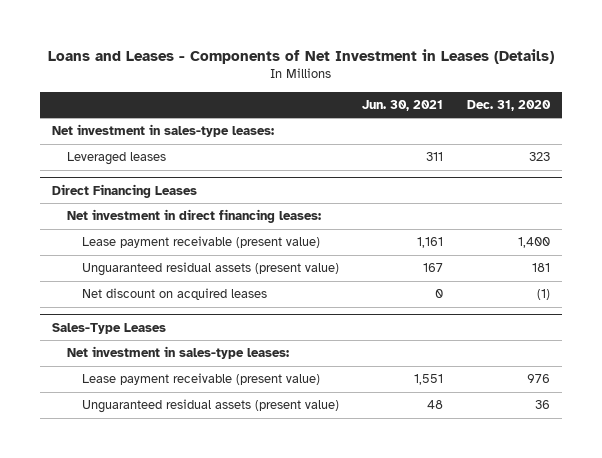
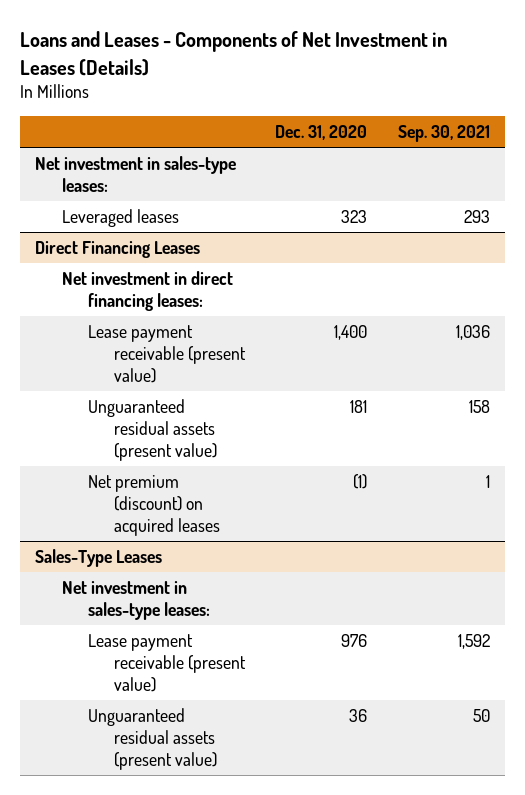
[362,99,444,111] Jun. 30, 2021 -> none
none -> [398,125,491,143] Sep. 30, 2021
[81,288,267,301] Net discount on acquired leases -> [87,474,220,537] Net premium (discount) on acquired leases

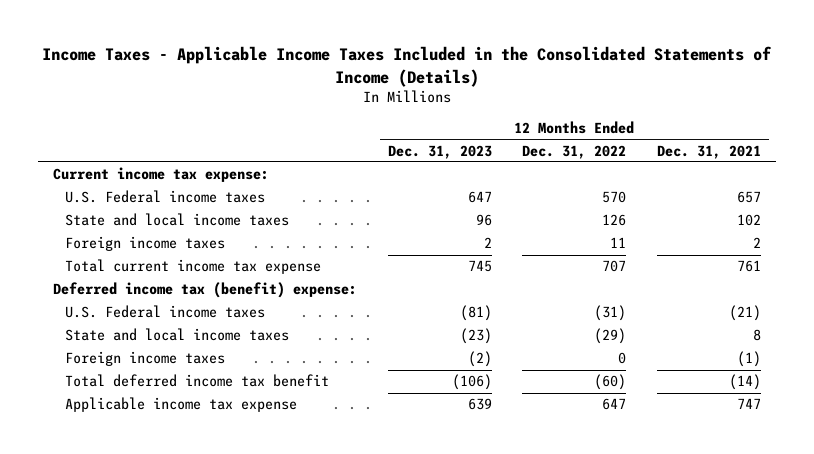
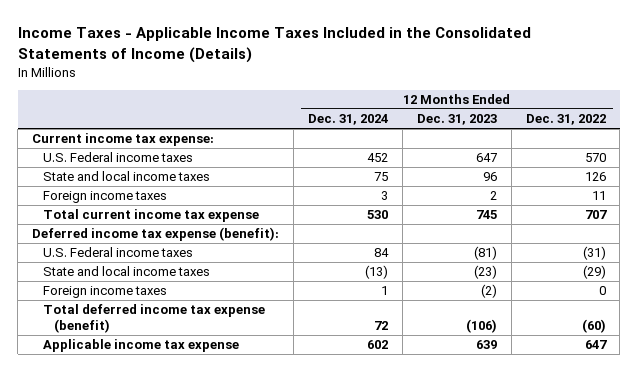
[657,144,762,159] Dec. 31, 2021 -> none
none -> [307,114,388,126] Dec. 31, 2024
[53,282,358,299] Deferred income tax (benefit) expense: -> [32,227,280,242] Deferred income tax expense (benefit):
[65,374,330,388] Total deferred income tax benefit -> [43,304,266,333] Total deferred income tax expense (benefit)

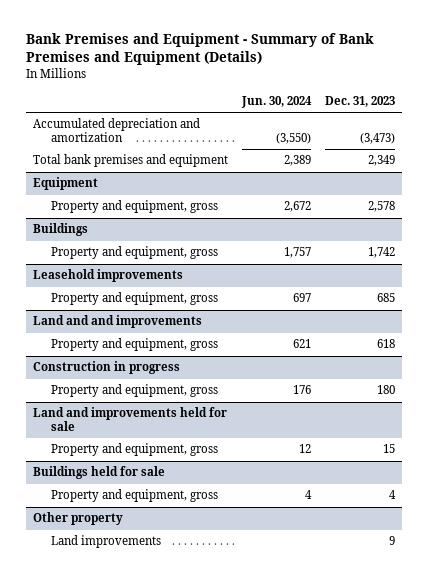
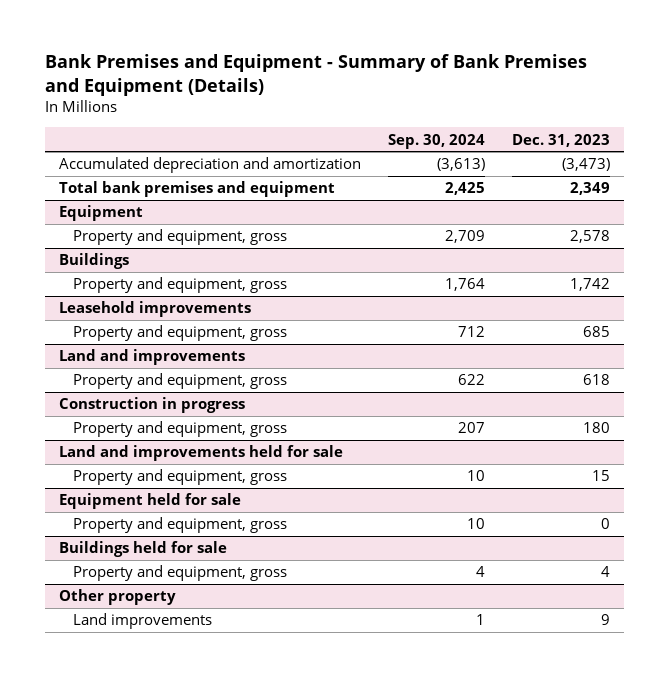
[240,96,312,109] Jun. 30, 2024 -> none
none -> [387,133,485,149] Sep. 30, 2024
[33,315,203,329] Land and and improvements -> [58,349,245,366] Land and improvements
none -> [58,493,241,510] Equipment held for sale
none -> [72,517,287,534] Property and equipment, gross

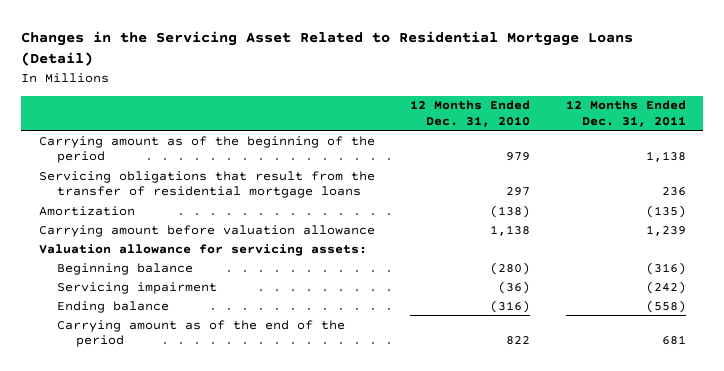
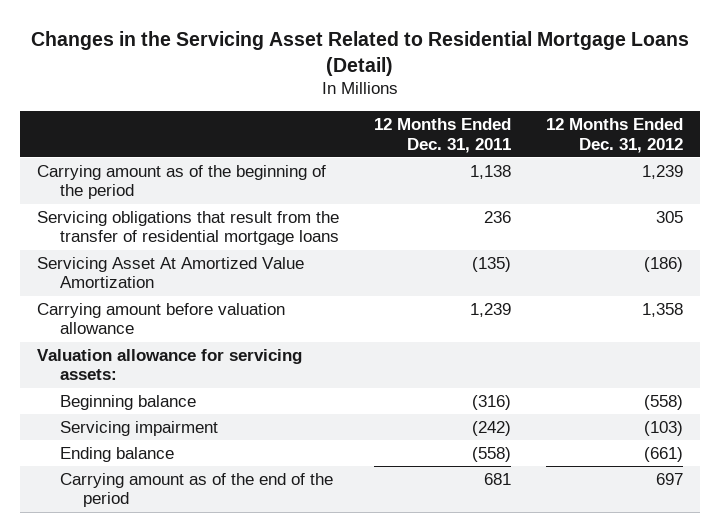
[410,100,531,127] 12 Months Ended Dec. 31, 2010 -> none
none -> [545,118,683,153] 12 Months Ended Dec. 31, 2012
[38,205,135,216] Amortization -> [37,256,305,289] Servicing Asset At Amortized Value Amortization

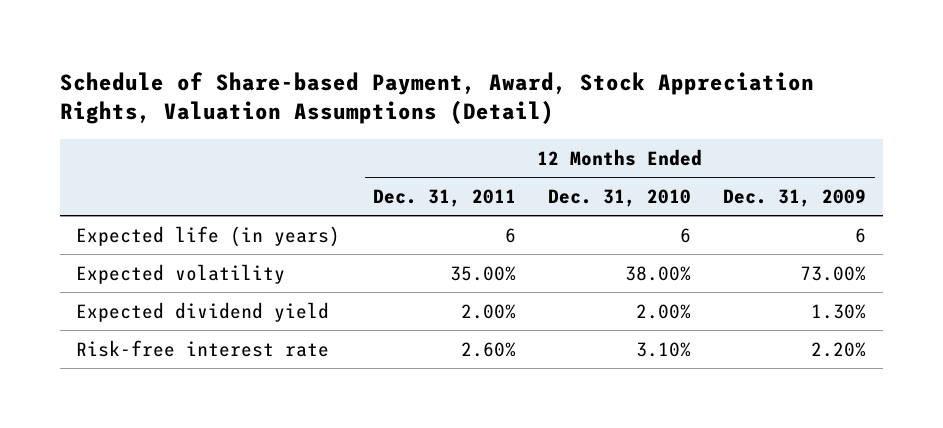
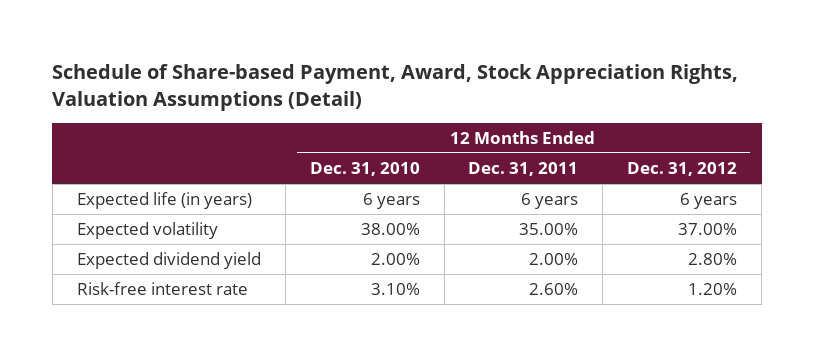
[723,188,867,207] Dec. 31, 2009 -> none
none -> [627,162,738,177] Dec. 31, 2012
[504,227,516,243] 6 -> [521,193,579,210] 6 years
[680,227,692,243] 6 -> [362,193,420,210] 6 years

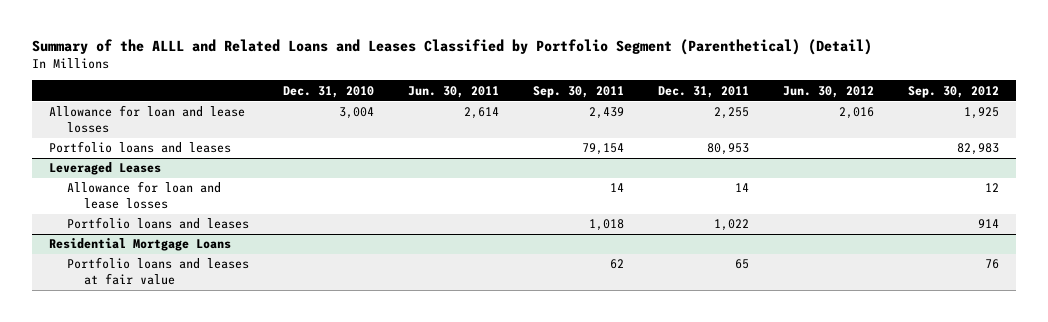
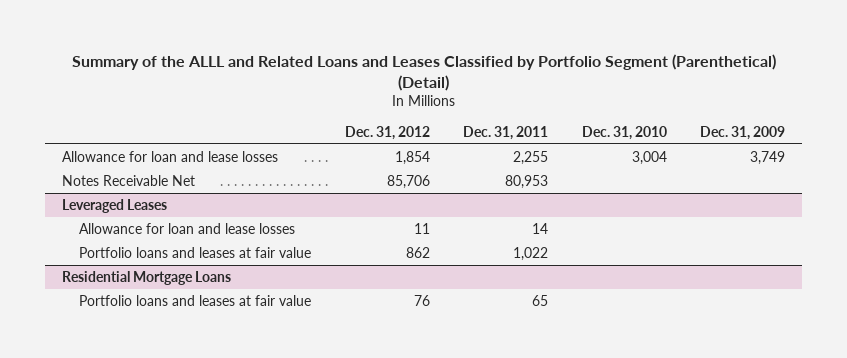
[407,85,499,98] Jun. 30, 2011 -> none
[532,85,624,98] Sep. 30, 2011 -> none
[782,85,874,98] Jun. 30, 2012 -> none
[907,85,999,98] Sep. 30, 2012 -> none
none -> [344,125,430,140] Dec. 31, 2012
none -> [700,125,786,140] Dec. 31, 2009
[49,141,232,154] Portfolio loans and leases -> [62,175,196,187] Notes Receivable Net
[66,217,249,230] Portfolio loans and leases -> [78,247,311,259] Portfolio loans and leases at fair value

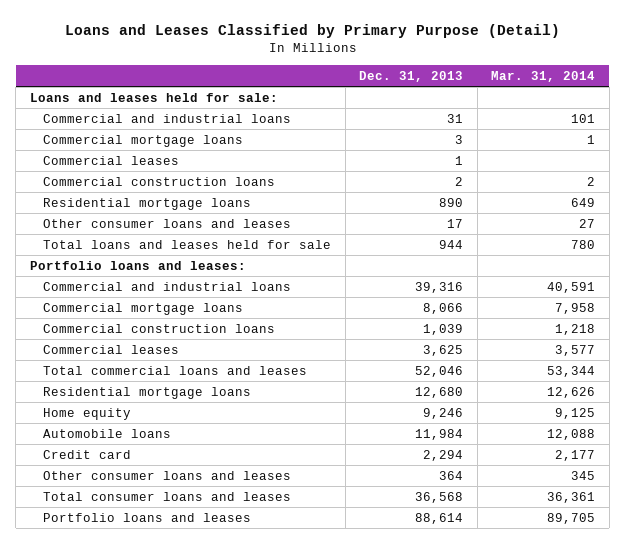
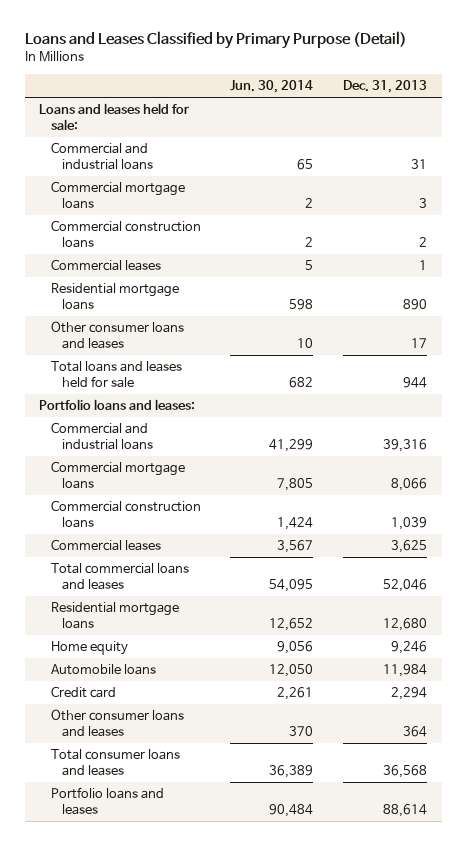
[491,70,596,82] Mar. 31, 2014 -> none
none -> [230,80,314,94] Jun. 30, 2014
[42,155,179,165] Commercial leases -> [50,259,161,272] Commercial leases

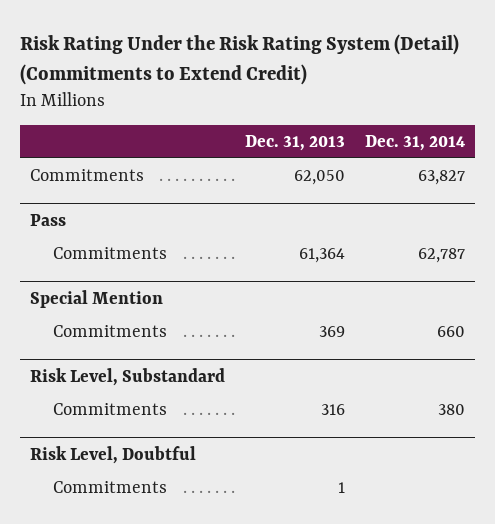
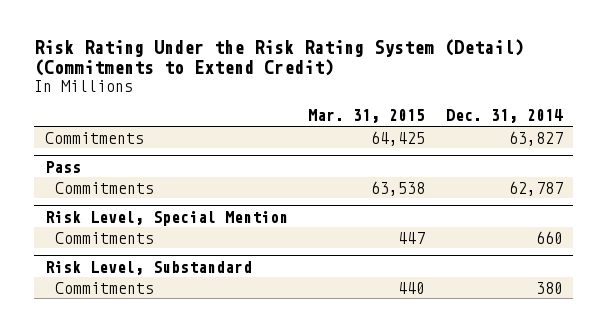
[244,134,345,151] Dec. 31, 2013 -> none
none -> [308,109,426,124] Mar. 31, 2015
[29,289,163,308] Special Mention -> [44,210,288,226] Risk Level, Special Mention
[29,445,196,464] Risk Level, Doubtful -> none
[52,480,167,493] Commitments -> none

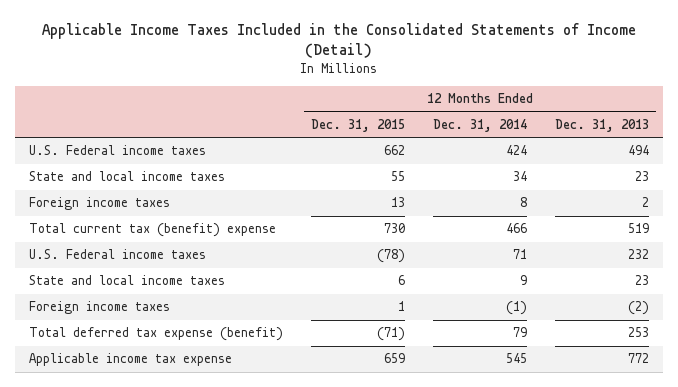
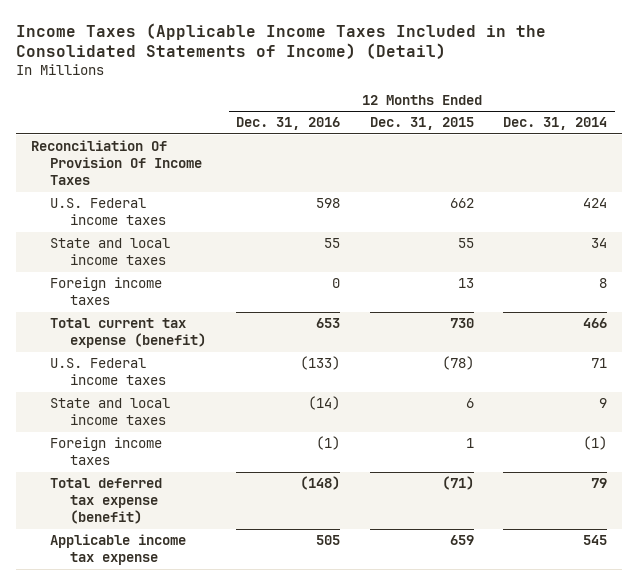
[41,23,636,59] Applicable Income Taxes Included in the Consolidated Statements of Income (Detail) -> [15,22,546,60] Income Taxes (Applicable Income Taxes Included in the Consolidated Statements of Income) (Detail)
[555,118,650,132] Dec. 31, 2013 -> none
none -> [236,117,341,131] Dec. 31, 2016
none -> [30,140,203,186] Reconciliation Of Provision Of Income Taxes
[28,223,276,238] Total current tax (benefit) expense -> [50,318,207,349] Total current tax expense (benefit)

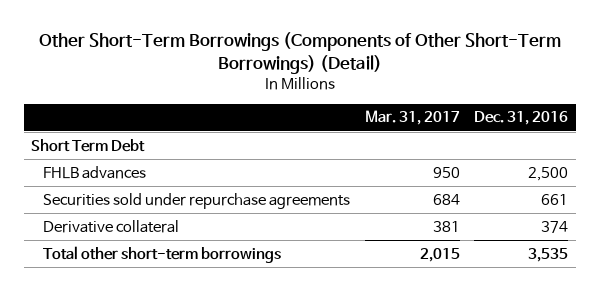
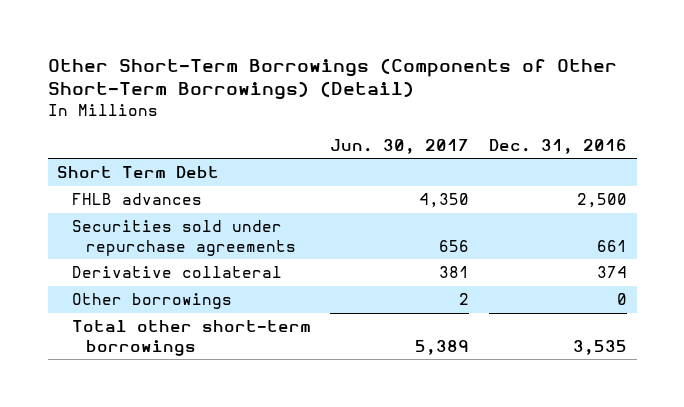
[364,110,460,126] Mar. 31, 2017 -> none
none -> [330,138,470,154] Jun. 30, 2017
none -> [71,293,232,310] Other borrowings

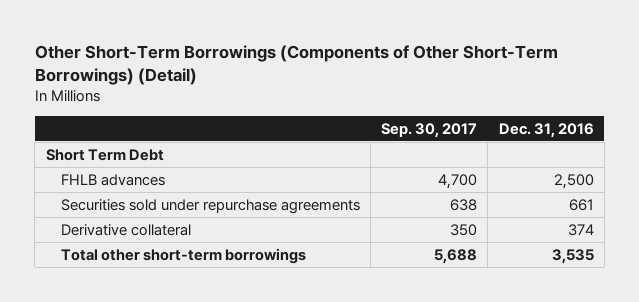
[330,138,470,154] Jun. 30, 2017 -> none
none -> [381,122,478,138] Sep. 30, 2017
[71,293,232,310] Other borrowings -> none

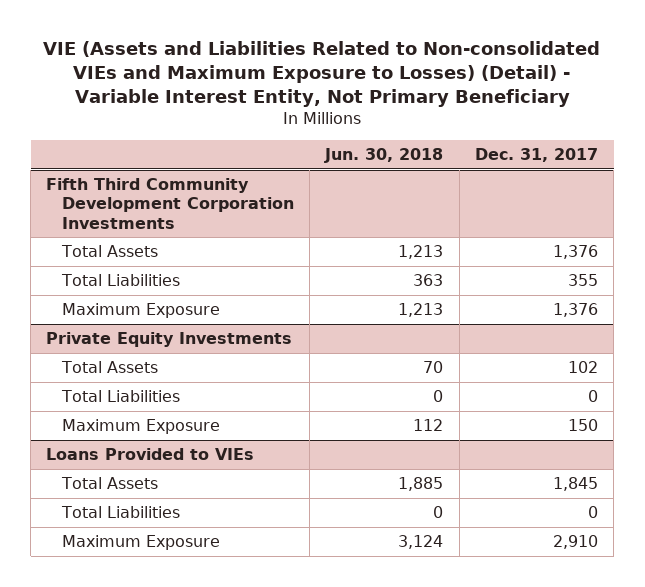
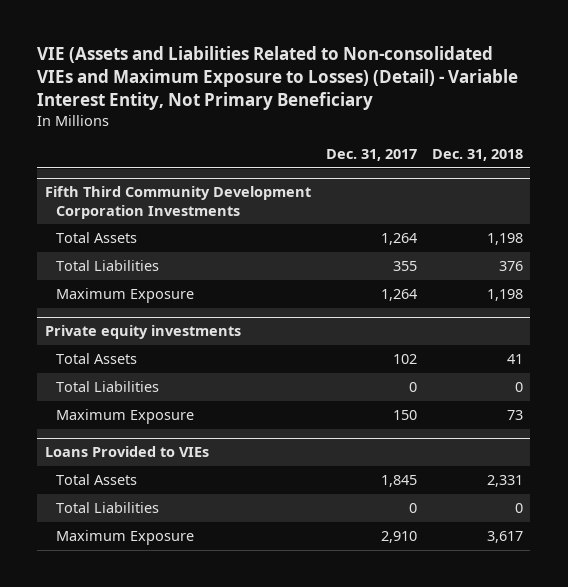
[324,148,444,164] Jun. 30, 2018 -> none
none -> [431,149,523,162] Dec. 31, 2018
[553,244,599,259] 1,376 -> [380,233,417,246] 1,264
[553,302,599,317] 1,376 -> [380,289,417,302] 1,264
[46,331,293,347] Private Equity Investments -> [44,325,241,340] Private equity investments

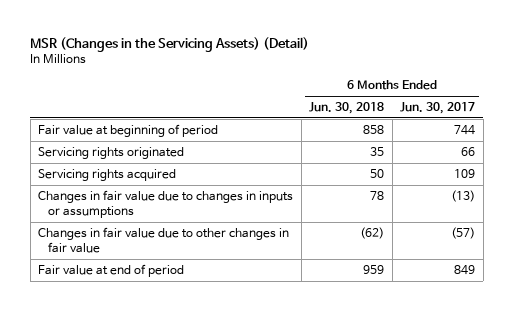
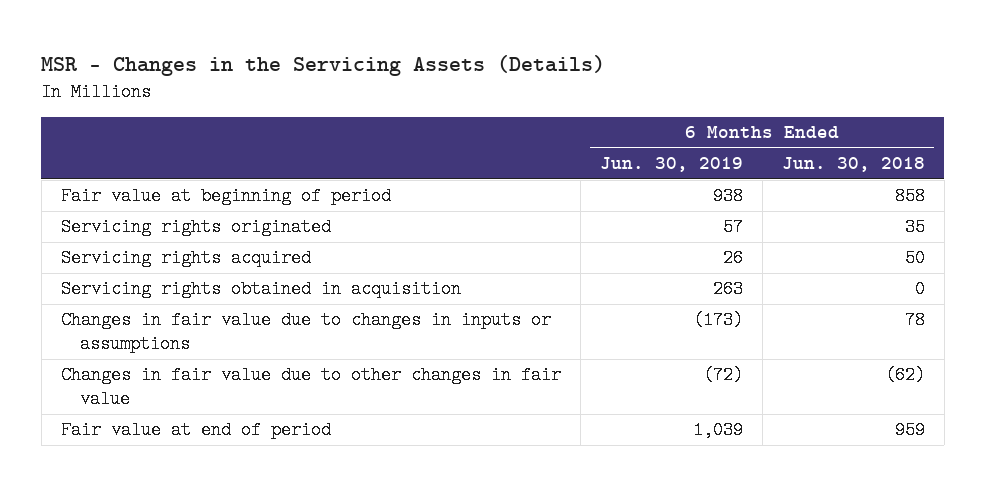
[30,36,310,52] MSR (Changes in the Servicing Assets) (Detail) -> [41,55,606,77] MSR - Changes in the Servicing Assets (Details)
[400,102,476,115] Jun. 30, 2017 -> none
none -> [599,157,743,173] Jun. 30, 2019
none -> [60,280,461,299] Servicing rights obtained in acquisition

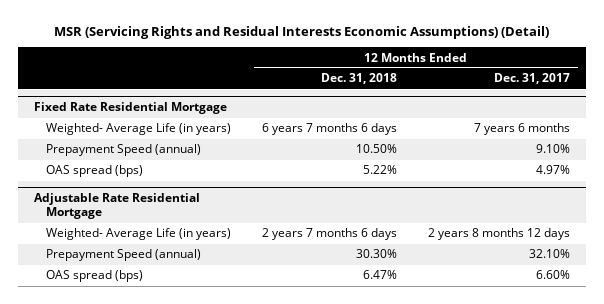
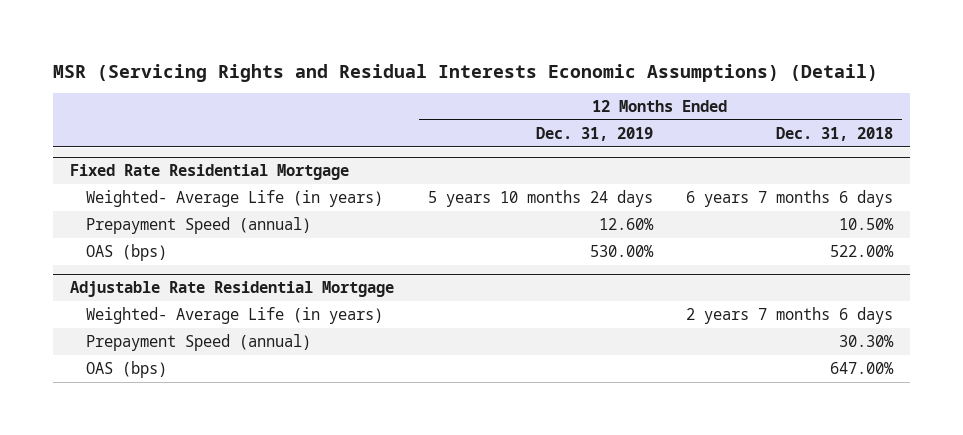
[494,73,571,85] Dec. 31, 2017 -> none
none -> [535,126,653,141] Dec. 31, 2019
[46,165,144,178] OAS spread (bps) -> [86,243,168,261] OAS (bps)
[363,165,398,175] 5.22% -> [830,244,895,257] 522.00%
[46,270,144,283] OAS spread (bps) -> [86,360,168,378] OAS (bps)
[363,270,398,280] 6.47% -> [830,361,895,374] 647.00%

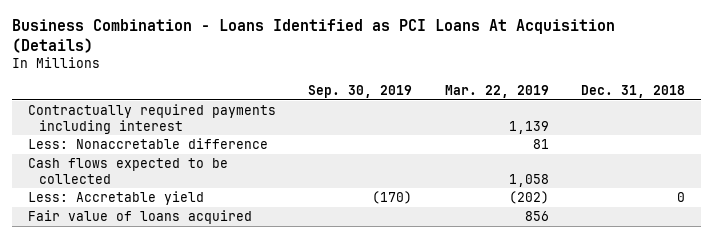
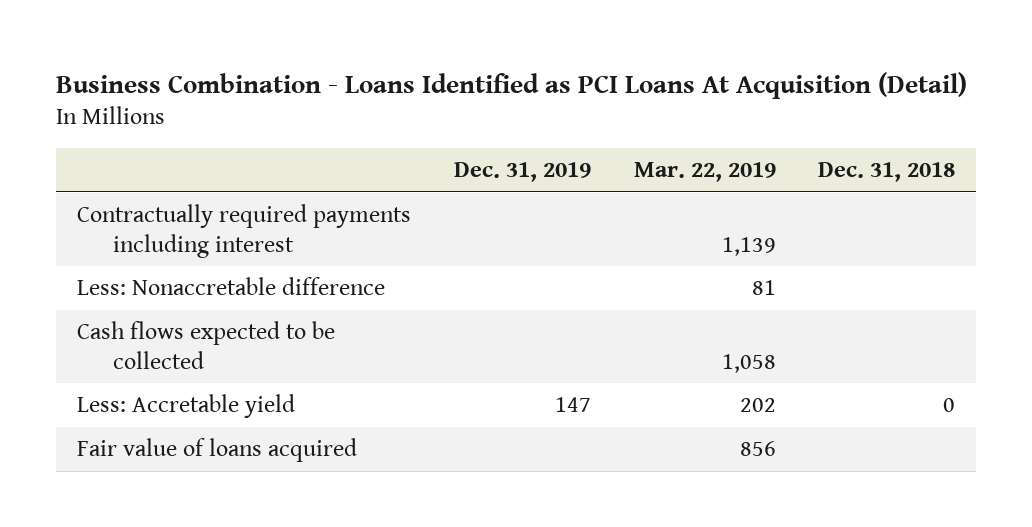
[11,19,615,54] Business Combination - Loans Identified as PCI Loans At Acquisition (Details) -> [56,71,968,99] Business Combination - Loans Identified as PCI Loans At Acquisition (Detail)
[308,84,413,98] Sep. 30, 2019 -> none
none -> [453,161,591,182] Dec. 31, 2019
[508,191,549,205] (202) -> [739,398,776,413] 202

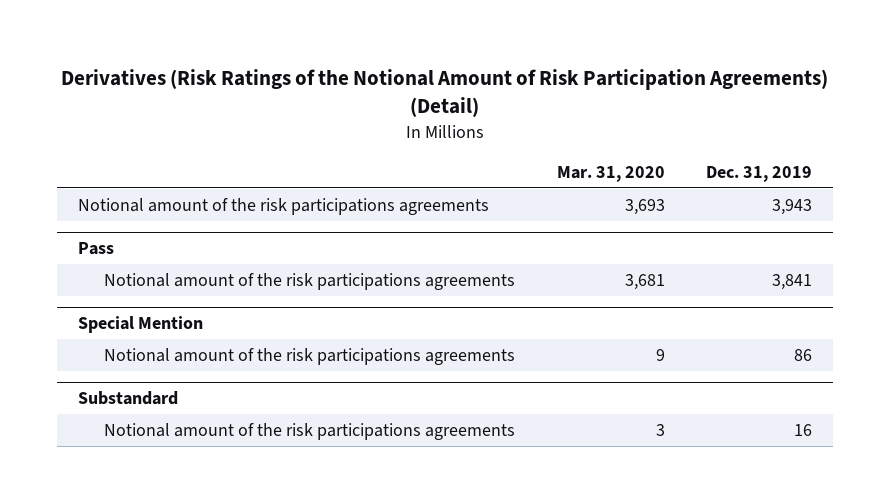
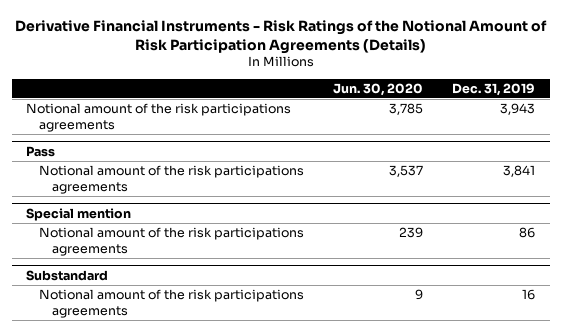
[61,69,829,118] Derivatives (Risk Ratings of the Notional Amount of Risk Participation Agreements) (Detail) -> [14,19,547,54] Derivative Financial Instruments - Risk Ratings of the Notional Amount of Risk Participation Agreements (Details)
[556,165,665,182] Mar. 31, 2020 -> none
none -> [333,82,424,96] Jun. 30, 2020
[77,316,203,334] Special Mention -> [26,207,132,221] Special mention

